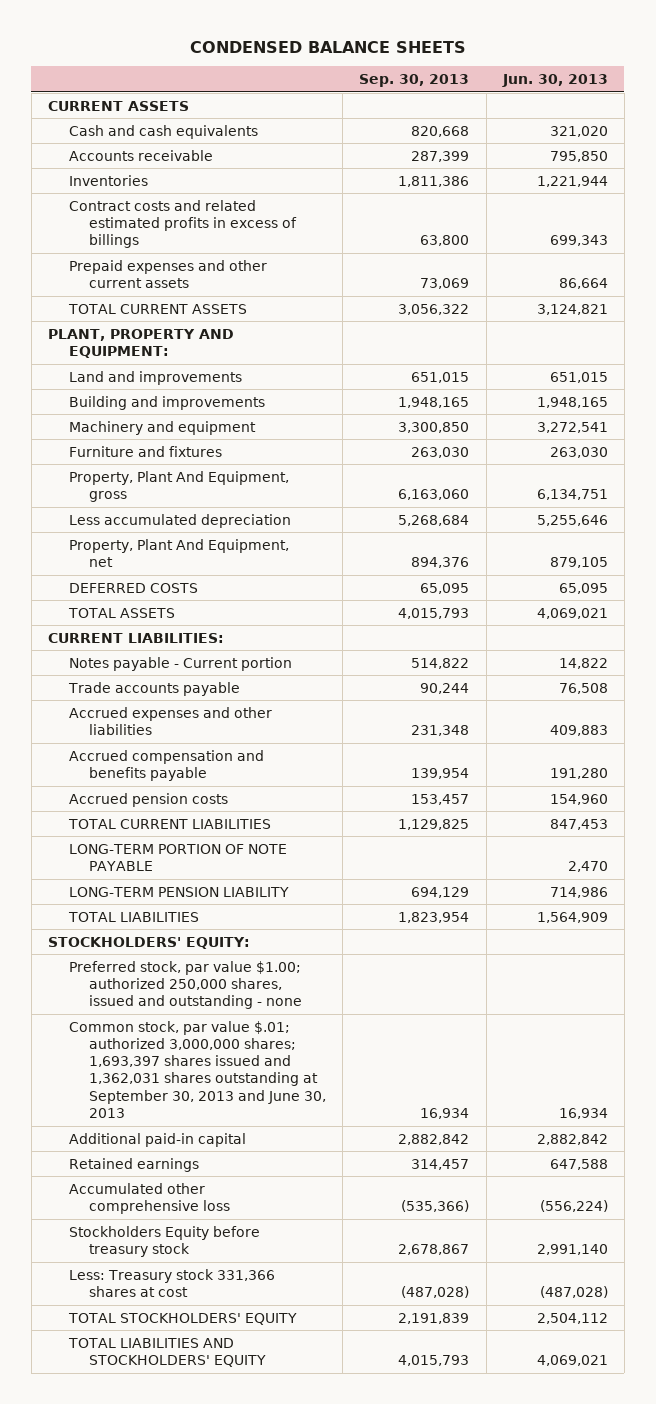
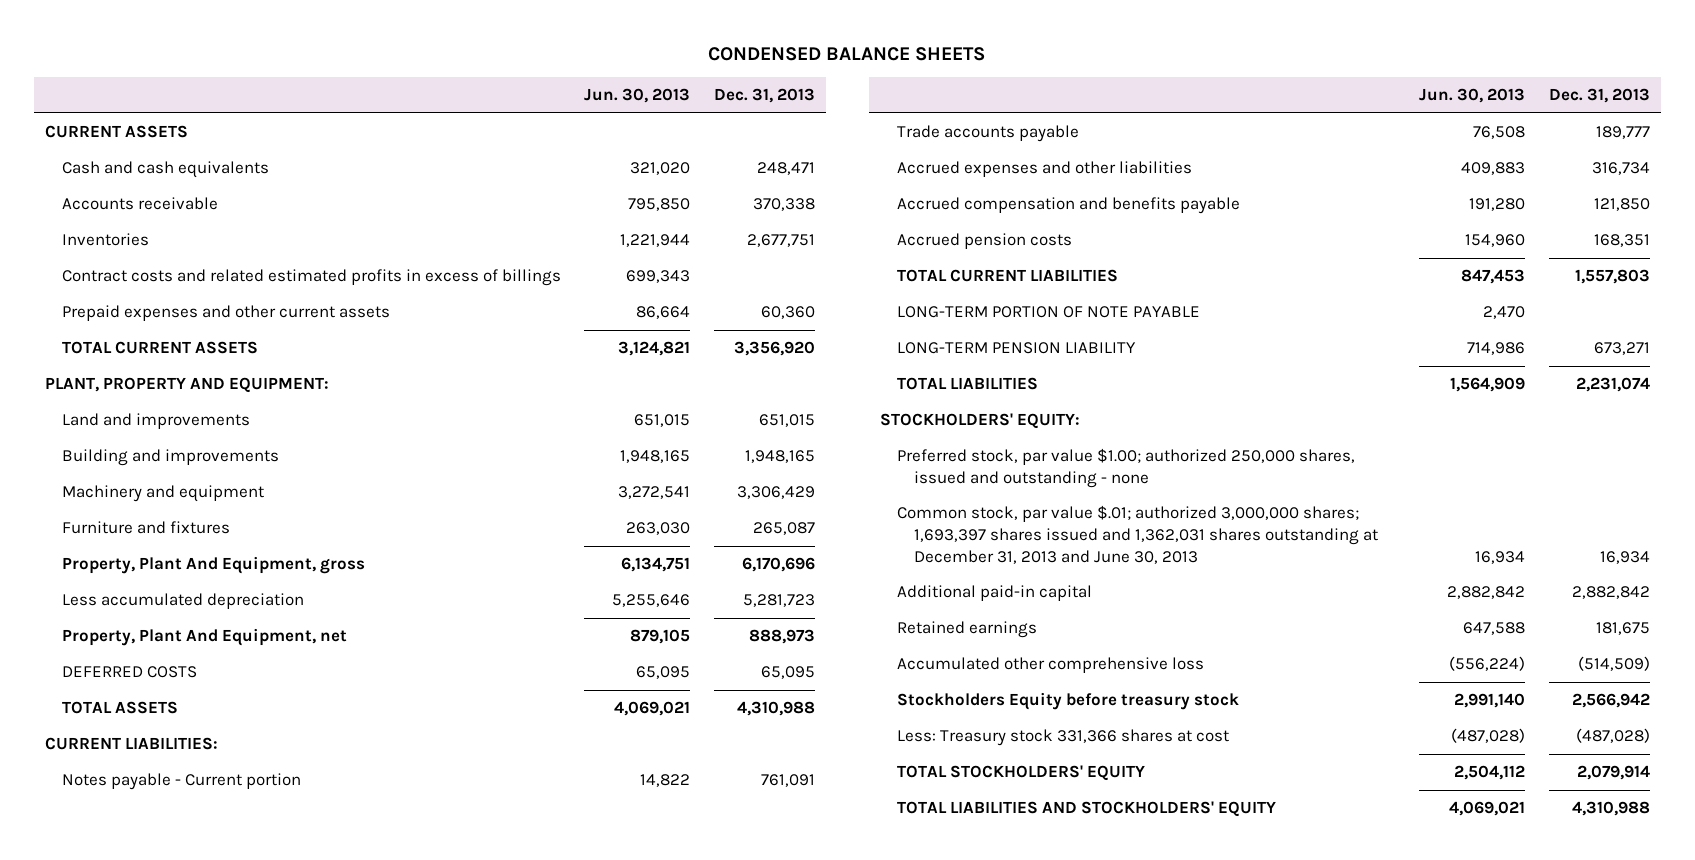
[359,74,470,88] Sep. 30, 2013 -> none
none -> [713,88,815,104] Dec. 31, 2013
[68,1020,327,1118] Common stock, par value $.01; authorized 3,000,000 shares; 1,693,397 shares issued and 1,362,031 shares outstanding at September 30, 2013 and June 30, 2013 -> [897,505,1378,565] Common stock, par value $.01; authorized 3,000,000 shares; 1,693,397 shares issued and 1,362,031 shares outstanding at December 31, 2013 and June 30, 2013

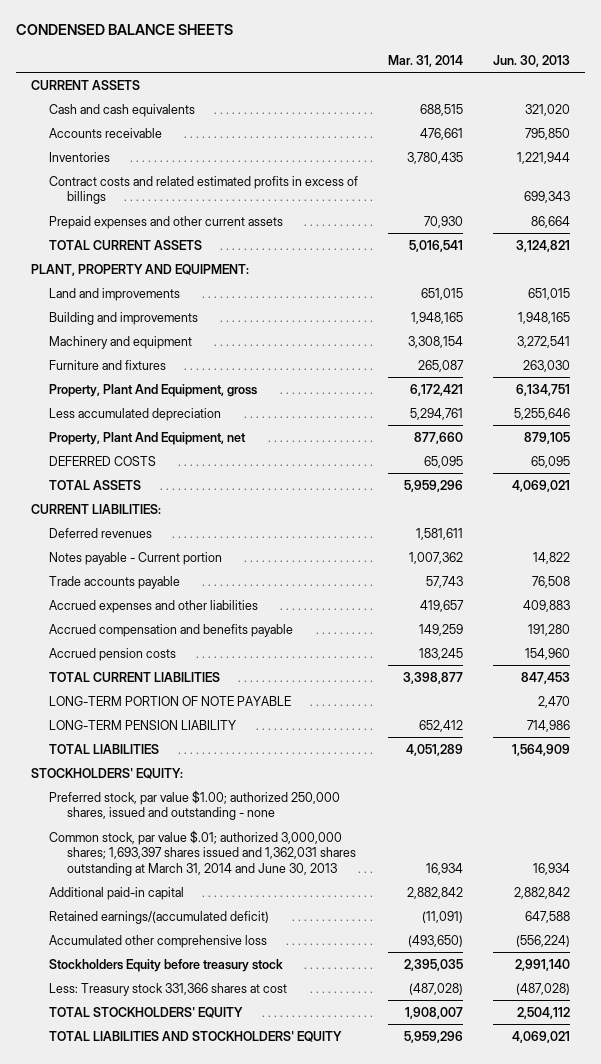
[713,88,815,104] Dec. 31, 2013 -> none
none -> [387,54,463,67] Mar. 31, 2014
none -> [48,527,152,538] Deferred revenues
[897,505,1378,565] Common stock, par value $.01; authorized 3,000,000 shares; 1,693,397 shares issued and 1,362,031 shares outstanding at December 31, 2013 and June 30, 2013 -> [48,829,356,876] Common stock, par value $.01; authorized 3,000,000 shares; 1,693,397 shares issued and 1,362,031 shares outstanding at March 31, 2014 and June 30, 2013
[897,621,1038,639] Retained earnings -> [48,910,269,924] Retained earnings/(accumulated deficit)

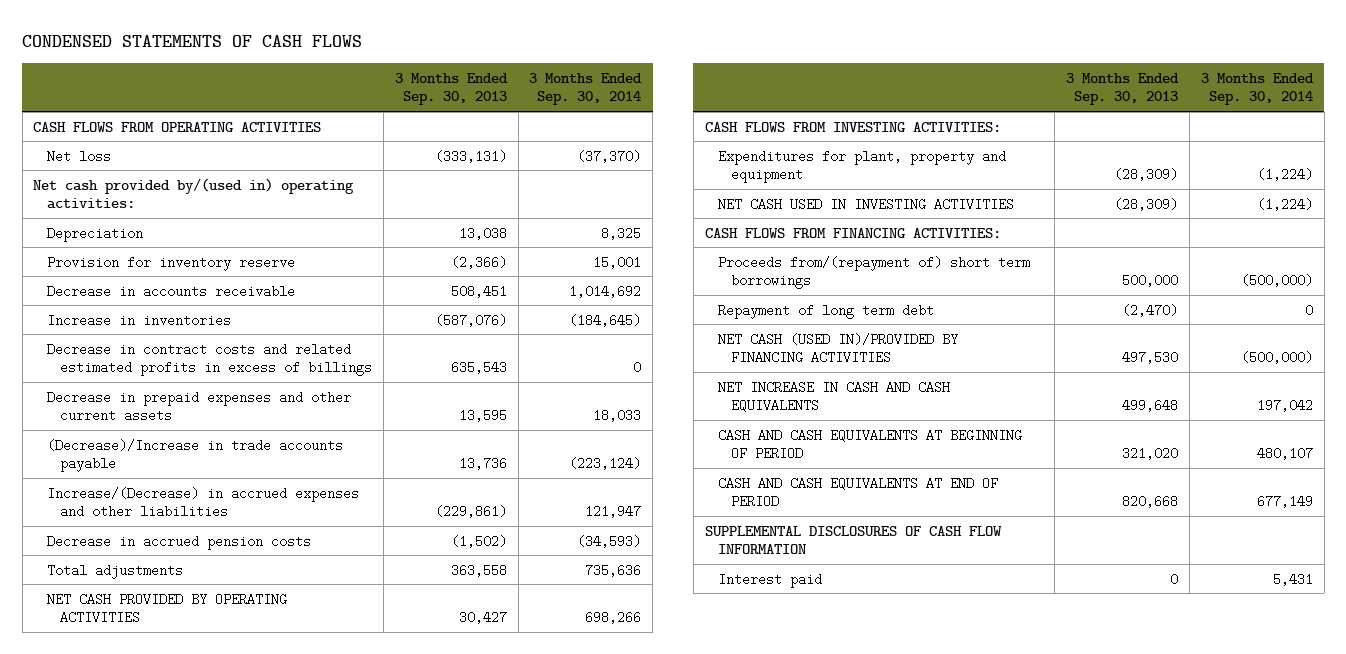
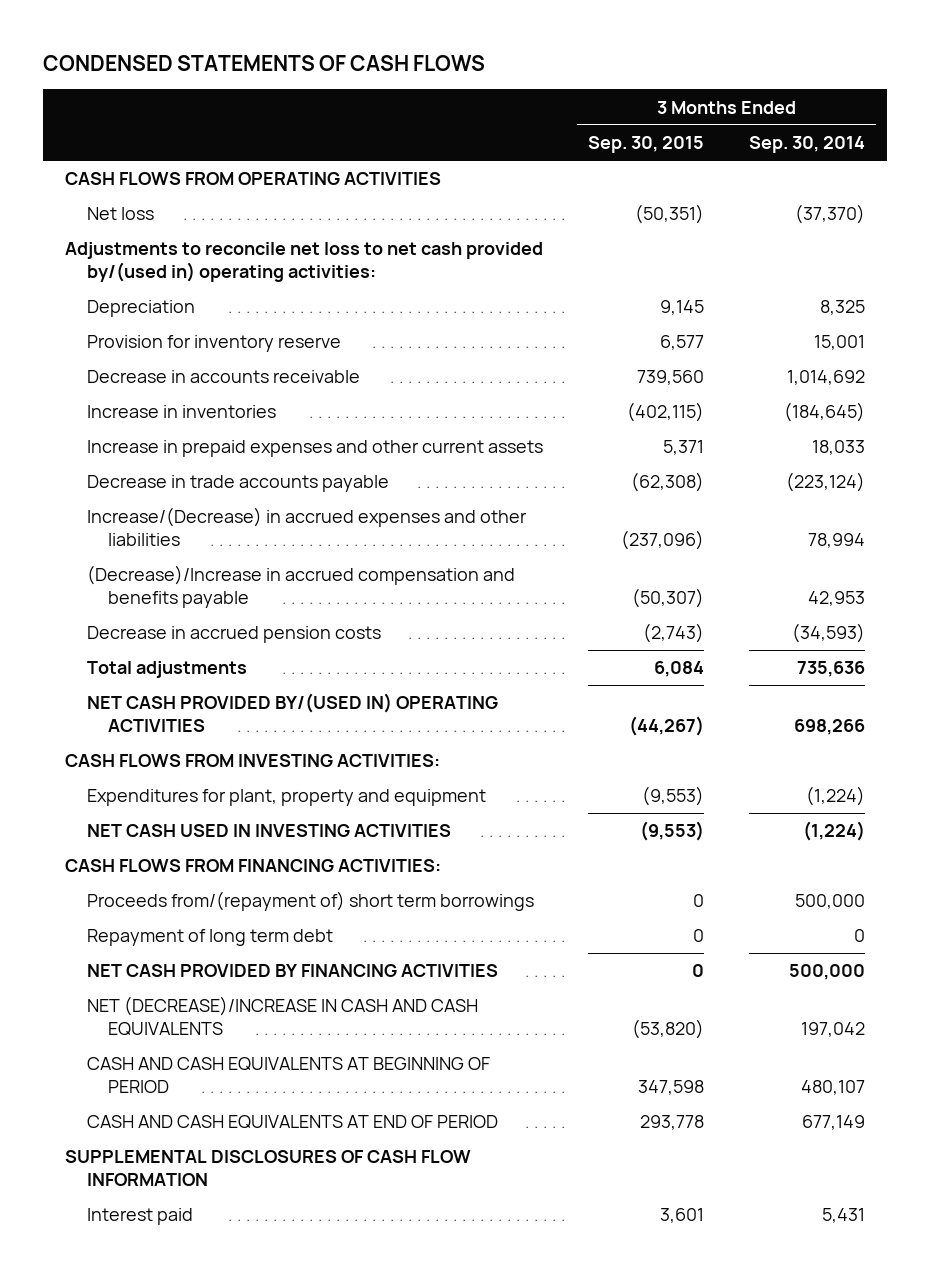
[394,72,508,106] 3 Months Ended Sep. 30, 2013 -> none
none -> [588,136,705,154] Sep. 30, 2015
[33,177,355,210] Net cash provided by/(used in) operating activities: -> [65,242,544,283] Adjustments to reconcile net loss to net cash provided by/(used in) operating activities:
[46,342,372,377] Decrease in contract costs and related estimated profits in excess of billings -> none
[46,390,351,423] Decrease in prepaid expenses and other current assets -> [86,440,543,458] Increase in prepaid expenses and other current assets
[46,438,343,473] (Decrease)/Increase in trade accounts payable -> [86,475,389,493] Decrease in trade accounts payable
[585,505,642,519] 121,947 -> [808,533,866,549] 78,994
none -> [86,565,515,609] (Decrease)/Increase in accrued compensation and benefits payable
[46,592,287,625] NET CASH PROVIDED BY OPERATING ACTIVITIES -> [86,693,498,733] NET CASH PROVIDED BY/(USED IN) OPERATING ACTIVITIES
[1240,274,1313,288] (500,000) -> [795,894,866,910] 500,000
[717,332,958,365] NET CASH (USED IN)/PROVIDED BY FINANCING ACTIVITIES -> [86,964,498,978] NET CASH PROVIDED BY FINANCING ACTIVITIES
[1240,351,1313,365] (500,000) -> [789,964,866,981] 500,000
[717,380,950,413] NET INCREASE IN CASH AND CASH EQUIVALENTS -> [86,996,478,1037] NET (DECREASE)/INCREASE IN CASH AND CASH EQUIVALENTS

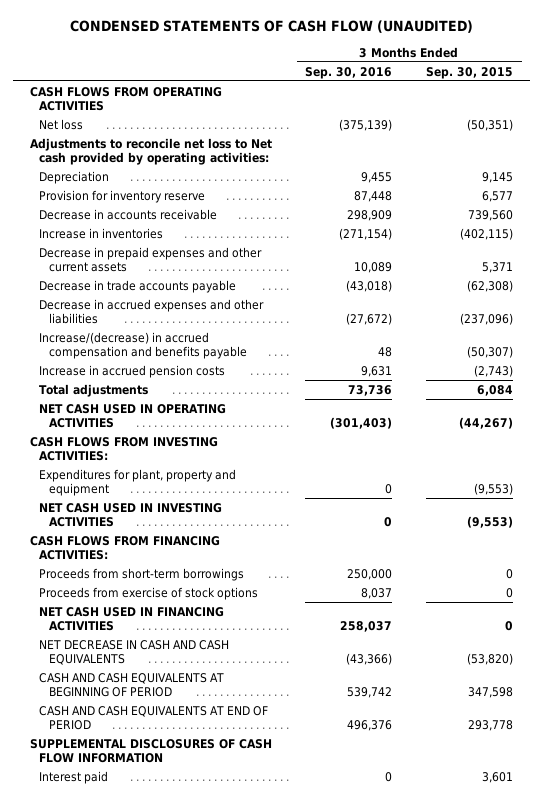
[43,55,486,72] CONDENSED STATEMENTS OF CASH FLOWS -> [70,20,474,34] CONDENSED STATEMENTS OF CASH FLOW (UNAUDITED)
[749,136,866,154] Sep. 30, 2014 -> none
none -> [305,66,393,79] Sep. 30, 2016
[65,242,544,283] Adjustments to reconcile net loss to net cash provided by/(used in) operating activities: -> [29,137,272,166] Adjustments to reconcile net loss to Net cash provided by operating activities:
[86,440,543,458] Increase in prepaid expenses and other current assets -> [39,246,263,273] Decrease in prepaid expenses and other current assets
[86,507,527,547] Increase/(Decrease) in accrued expenses and other liabilities -> [39,298,265,325] Decrease in accrued expenses and other liabilities
[86,565,515,609] (Decrease)/Increase in accrued compensation and benefits payable -> [39,331,248,360] Increase/(decrease) in accrued compensation and benefits payable
[86,626,381,644] Decrease in accrued pension costs -> [39,364,226,378] Increase in accrued pension costs
[86,693,498,733] NET CASH PROVIDED BY/(USED IN) OPERATING ACTIVITIES -> [39,403,227,429] NET CASH USED IN OPERATING ACTIVITIES
[86,929,333,947] Repayment of long term debt -> none
[86,891,534,912] Proceeds from/(repayment of) short term borrowings -> [39,567,245,581] Proceeds from short-term borrowings
none -> [39,586,259,600] Proceeds from exercise of stock options
[86,964,498,978] NET CASH PROVIDED BY FINANCING ACTIVITIES -> [39,606,225,632] NET CASH USED IN FINANCING ACTIVITIES
[86,996,478,1037] NET (DECREASE)/INCREASE IN CASH AND CASH EQUIVALENTS -> [39,639,230,666] NET DECREASE IN CASH AND CASH EQUIVALENTS

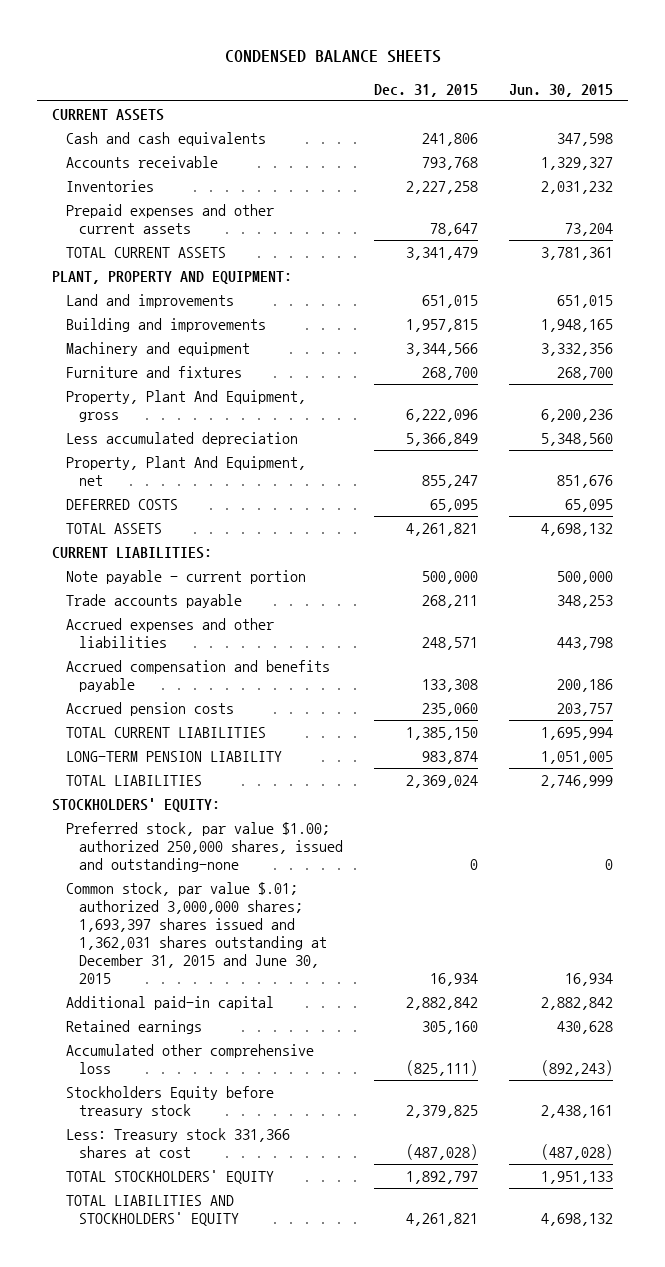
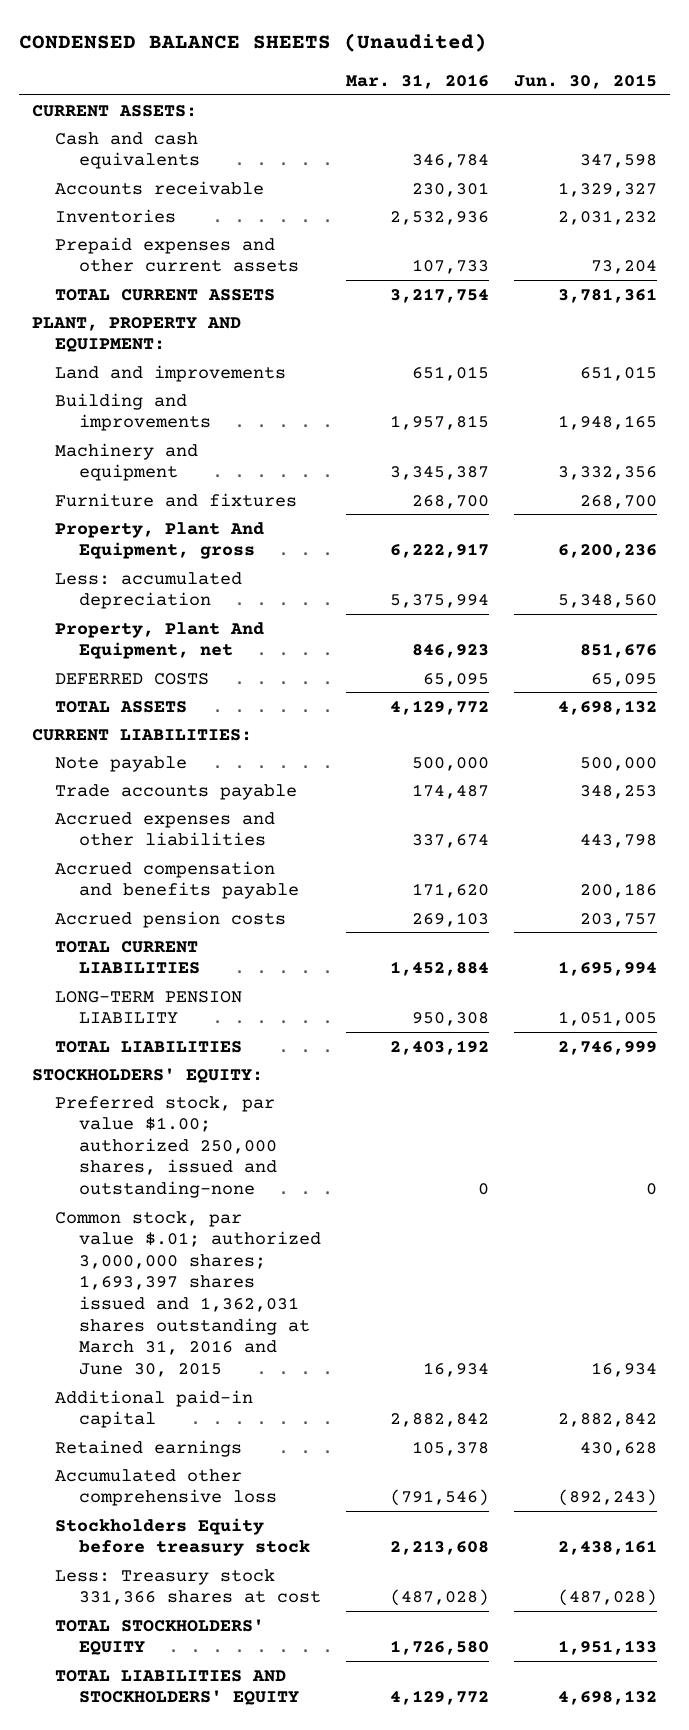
[224,49,441,63] CONDENSED BALANCE SHEETS -> [19,32,488,52] CONDENSED BALANCE SHEETS (Unaudited)
[373,83,478,97] Dec. 31, 2015 -> none
none -> [345,73,489,89] Mar. 31, 2016
[52,109,165,122] CURRENT ASSETS -> [31,104,197,117] CURRENT ASSETS:
[65,432,298,447] Less accumulated depreciation -> [55,571,243,610] Less: accumulated depreciation
[65,570,306,585] Note payable - current portion -> [55,755,188,772] Note payable
[65,882,328,985] Common stock, par value $.01; authorized 3,000,000 shares; 1,693,397 shares issued and 1,362,031 shares outstanding at December 31, 2015 and June 30, 2015 -> [55,1210,321,1377] Common stock, par value $.01; authorized 3,000,000 shares; 1,693,397 shares issued and 1,362,031 shares outstanding at March 31, 2016 and June 30, 2015

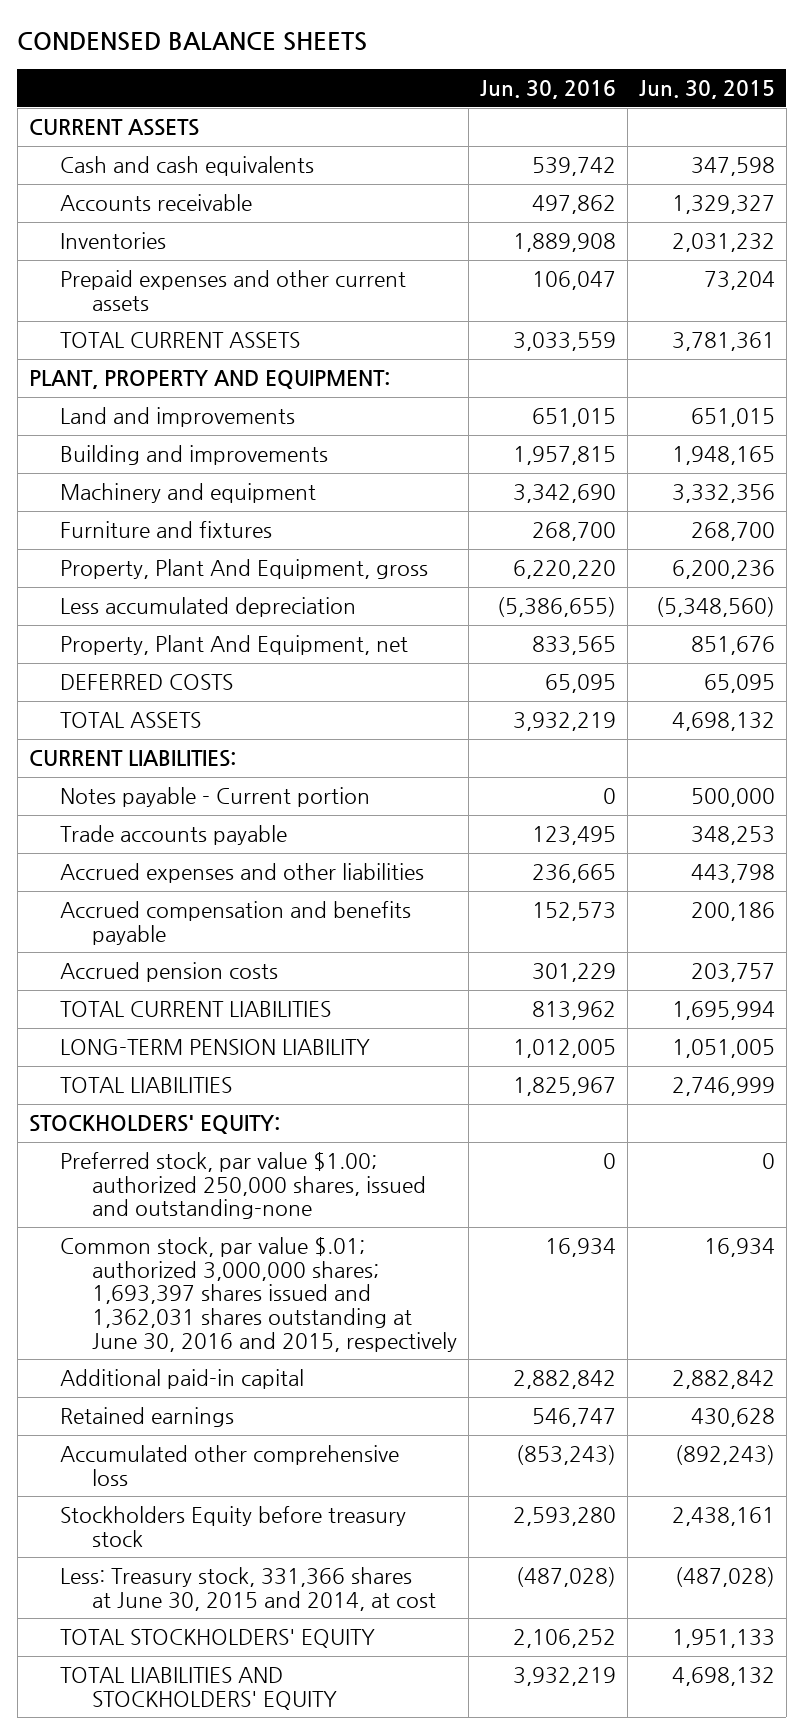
[19,32,488,52] CONDENSED BALANCE SHEETS (Unaudited) -> [17,31,368,51] CONDENSED BALANCE SHEETS
[345,73,489,89] Mar. 31, 2016 -> none
none -> [479,80,616,100] Jun. 30, 2016
[31,104,197,117] CURRENT ASSETS: -> [28,118,199,136] CURRENT ASSETS
[55,571,243,610] Less: accumulated depreciation -> [60,596,357,617] Less accumulated depreciation
[558,594,658,609] 5,348,560 -> [655,596,775,617] (5,348,560)
[55,755,188,772] Note payable -> [60,786,371,807] Notes payable - Current portion
[55,1210,321,1377] Common stock, par value $.01; authorized 3,000,000 shares; 1,693,397 shares issued and 1,362,031 shares outstanding at March 31, 2016 and June 30, 2015 -> [60,1236,457,1352] Common stock, par value $.01; authorized 3,000,000 shares; 1,693,397 shares issued and 1,362,031 shares outstanding at June 30, 2016 and 2015, respectively
[55,1568,321,1606] Less: Treasury stock 331,366 shares at cost -> [60,1566,436,1611] Less: Treasury stock, 331,366 shares at June 30, 2015 and 2014, at cost

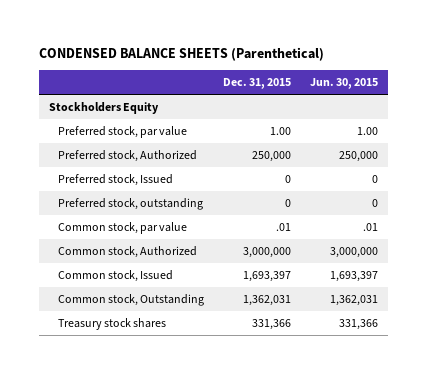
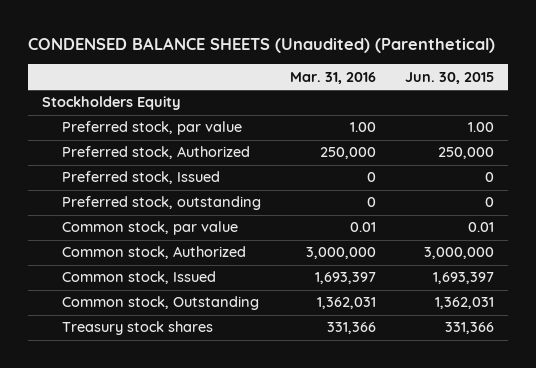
[39,47,325,62] CONDENSED BALANCE SHEETS (Parenthetical) -> [27,37,495,54] CONDENSED BALANCE SHEETS (Unaudited) (Parenthetical)
[222,78,291,90] Dec. 31, 2015 -> none
none -> [290,71,377,84] Mar. 31, 2016
[362,222,378,231] .01 -> [467,222,494,233] 0.01

